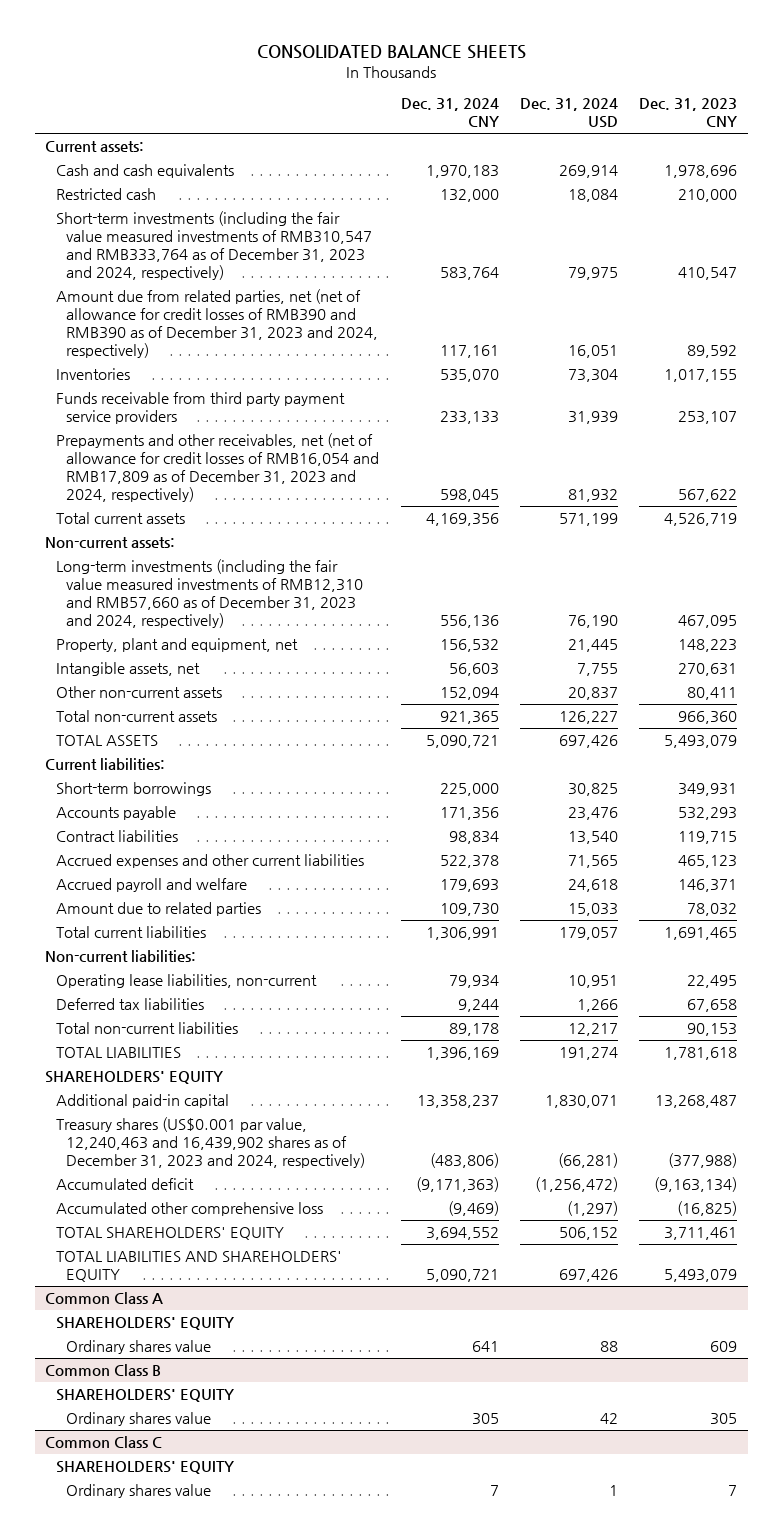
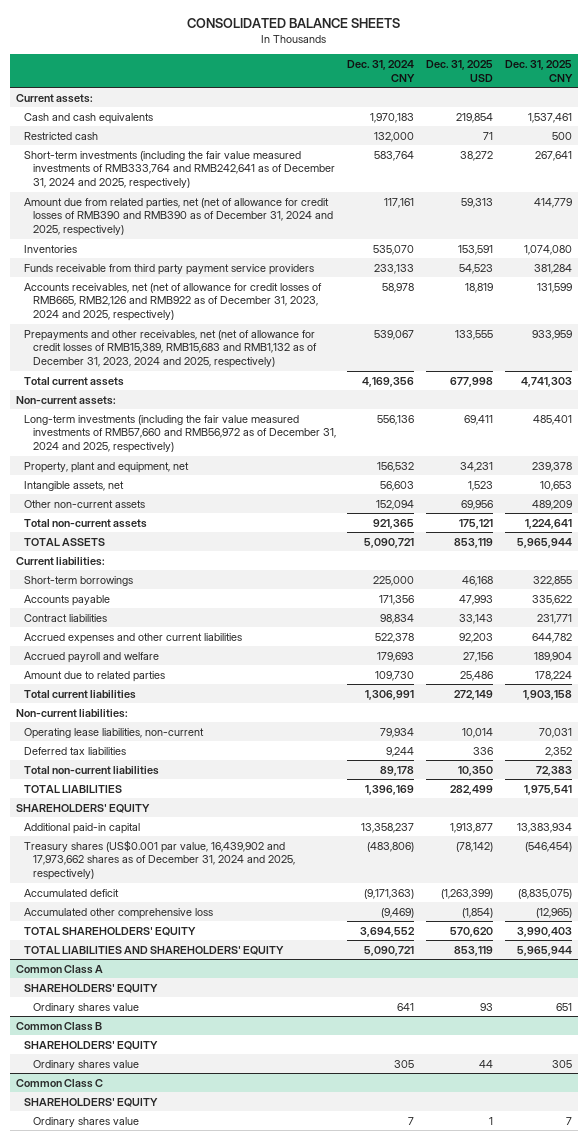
[519,98,618,129] Dec. 31, 2024 USD -> none
[639,98,738,128] Dec. 31, 2023 CNY -> none
none -> [426,59,494,82] Dec. 31, 2025 USD
none -> [505,59,574,82] Dec. 31, 2025 CNY
[55,211,373,281] Short-term investments (including the fair value measured investments of RMB310,547 and RMB333,764 as of December 31, 2023 and 2024, respectively) -> [24,150,335,190] Short-term investments (including the fair value measured investments of RMB333,764 and RMB242,641 as of December 31, 2024 and 2025, respectively)
[55,289,379,359] Amount due from related parties, net (net of allowance for credit losses of RMB390 and RMB390 as of December 31, 2023 and 2024, respectively) -> [24,197,333,237] Amount due from related parties, net (net of allowance for credit losses of RMB390 and RMB390 as of December 31, 2024 and 2025, respectively)
none -> [24,282,323,322] Accounts receivables, net (net of allowance for credit losses of RMB665, RMB2,126 and RMB922 as of December 31, 2023, 2024 and 2025, respectively)
[55,433,380,503] Prepayments and other receivables, net (net of allowance for credit losses of RMB16,054 and RMB17,809 as of December 31, 2023 and 2024, respectively) -> [24,329,317,369] Prepayments and other receivables, net (net of allowance for credit losses of RMB15,389, RMB15,683 and RMB1,132 as of December 31, 2023, 2024 and 2025, respectively)
[439,489,499,503] 598,045 -> [374,329,415,340] 539,067
[55,559,364,629] Long-term investments (including the fair value measured investments of RMB12,310 and RMB57,660 as of December 31, 2023 and 2024, respectively) -> [24,414,336,454] Long-term investments (including the fair value measured investments of RMB57,660 and RMB56,972 as of December 31, 2024 and 2025, respectively)
[55,1117,366,1169] Treasury shares (US$0.001 par value, 12,240,463 and 16,439,902 shares as of December 31, 2023 and 2024, respectively) -> [24,839,295,881] Treasury shares (US$0.001 par value, 16,439,902 and 17,973,662 shares as of December 31, 2024 and 2025, respectively)

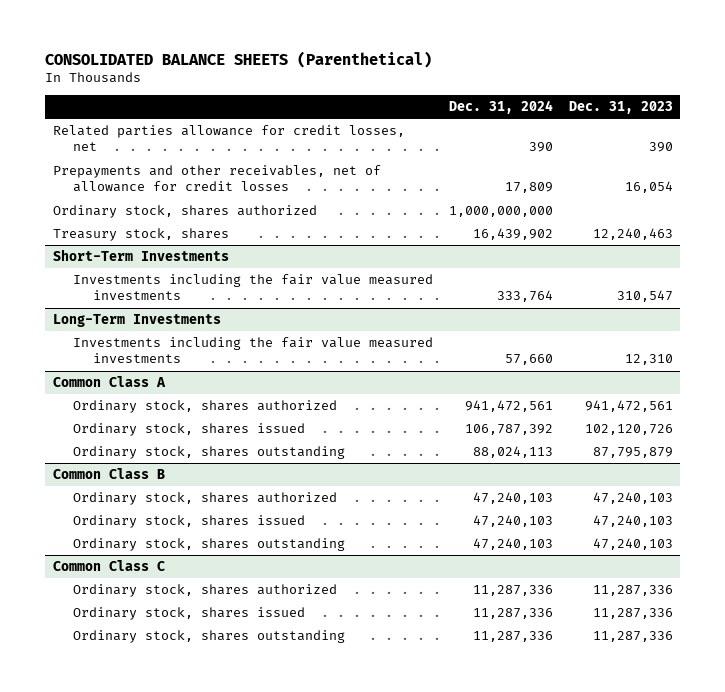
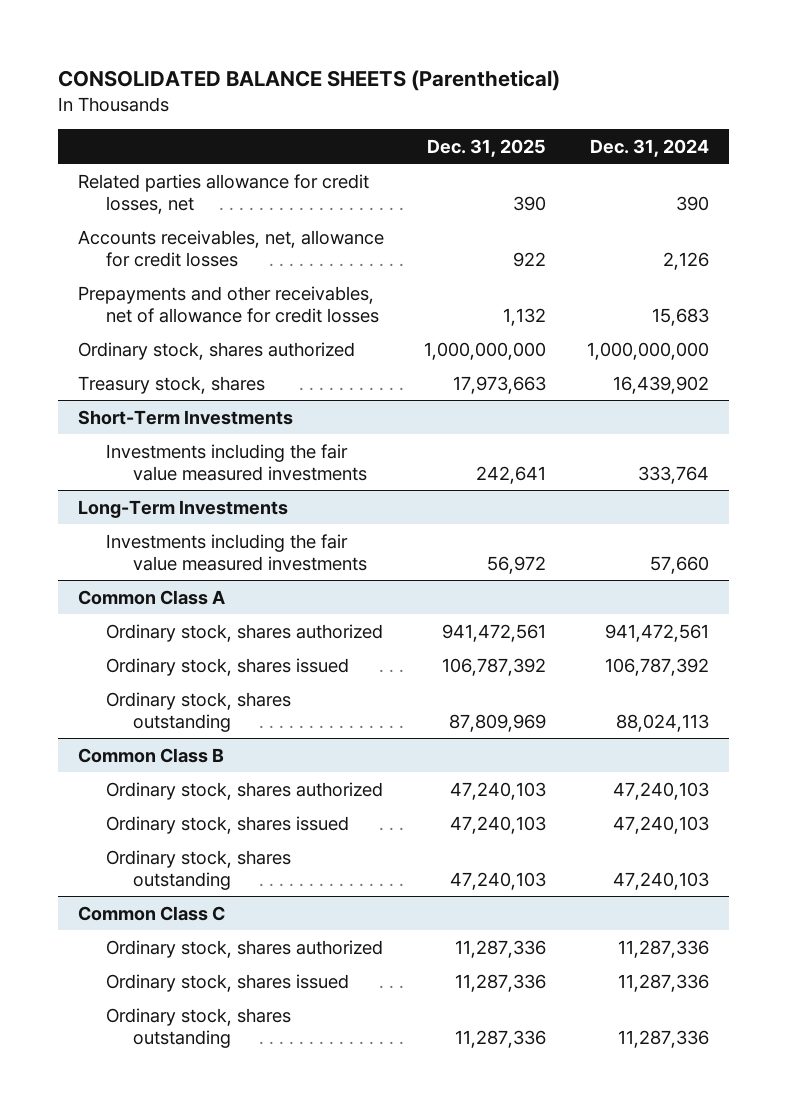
[568,101,673,115] Dec. 31, 2023 -> none
none -> [427,138,547,157] Dec. 31, 2025
none -> [77,229,384,267] Accounts receivables, net, allowance for credit losses
[504,182,553,194] 17,809 -> [651,307,709,326] 15,683

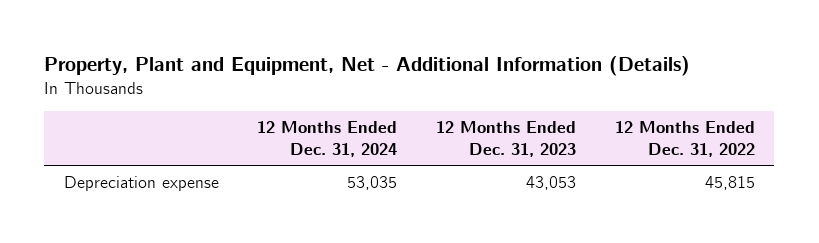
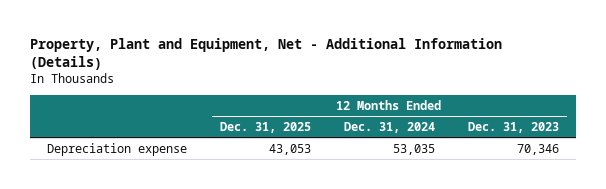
[614,121,755,157] 12 Months Ended Dec. 31, 2022 -> none
none -> [219,121,311,133] Dec. 31, 2025
[526,176,577,191] 43,053 -> [517,143,560,155] 70,346

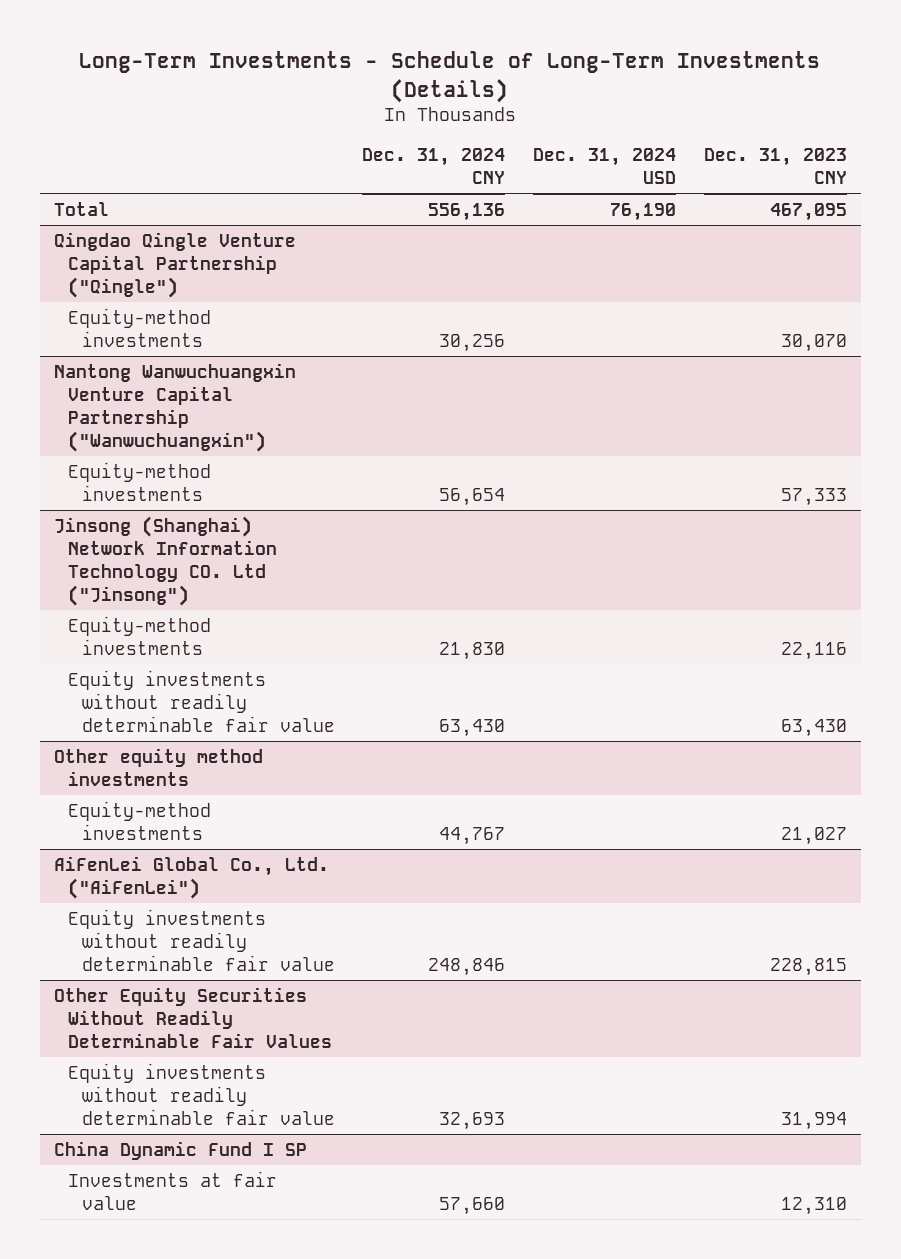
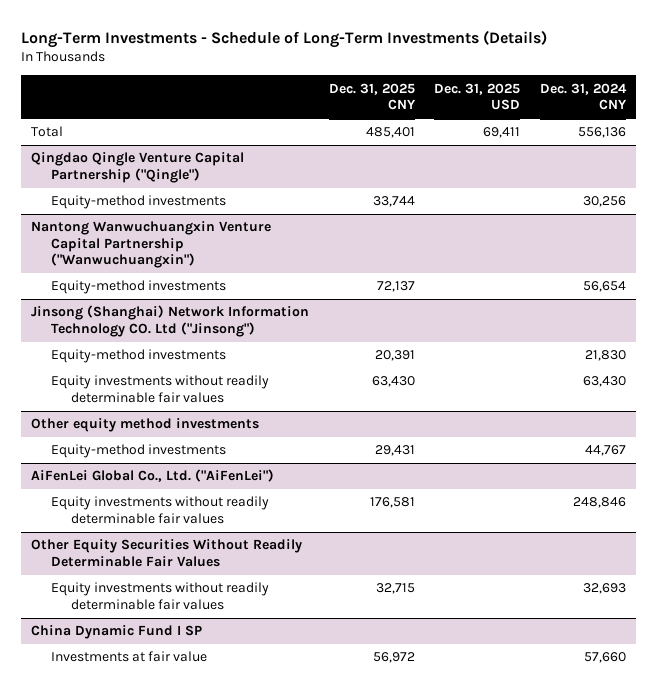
[533,148,677,185] Dec. 31, 2024 USD -> none
[703,148,847,185] Dec. 31, 2023 CNY -> none
none -> [328,82,416,111] Dec. 31, 2025 CNY
none -> [434,82,521,111] Dec. 31, 2025 USD
[67,669,335,732] Equity investments without readily determinable fair value -> [51,375,270,403] Equity investments without readily determinable fair values
[67,908,335,971] Equity investments without readily determinable fair value -> [51,496,270,524] Equity investments without readily determinable fair values
[67,1062,335,1125] Equity investments without readily determinable fair value -> [51,582,270,610] Equity investments without readily determinable fair values

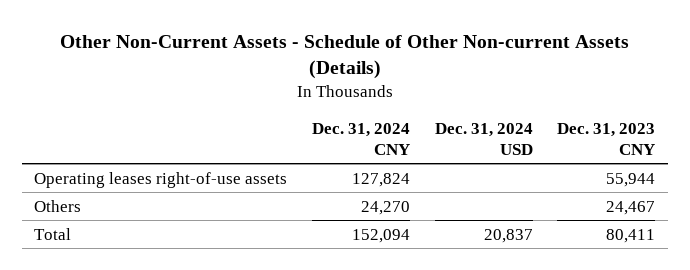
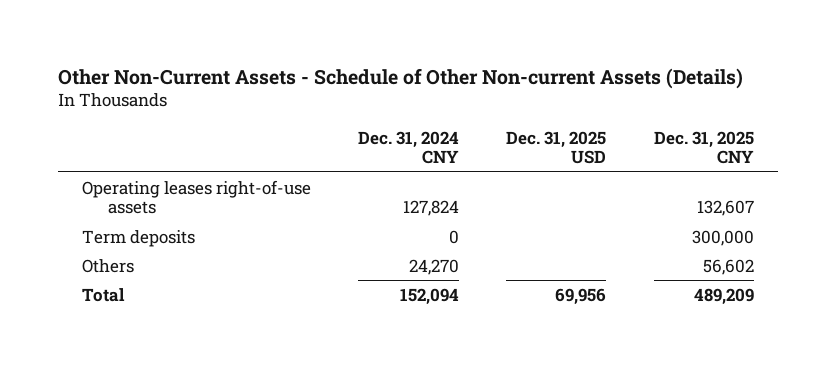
[434,122,533,155] Dec. 31, 2024 USD -> none
[557,122,656,155] Dec. 31, 2023 CNY -> none
none -> [506,130,607,165] Dec. 31, 2025 USD
none -> [653,130,754,165] Dec. 31, 2025 CNY
none -> [81,229,195,247] Term deposits

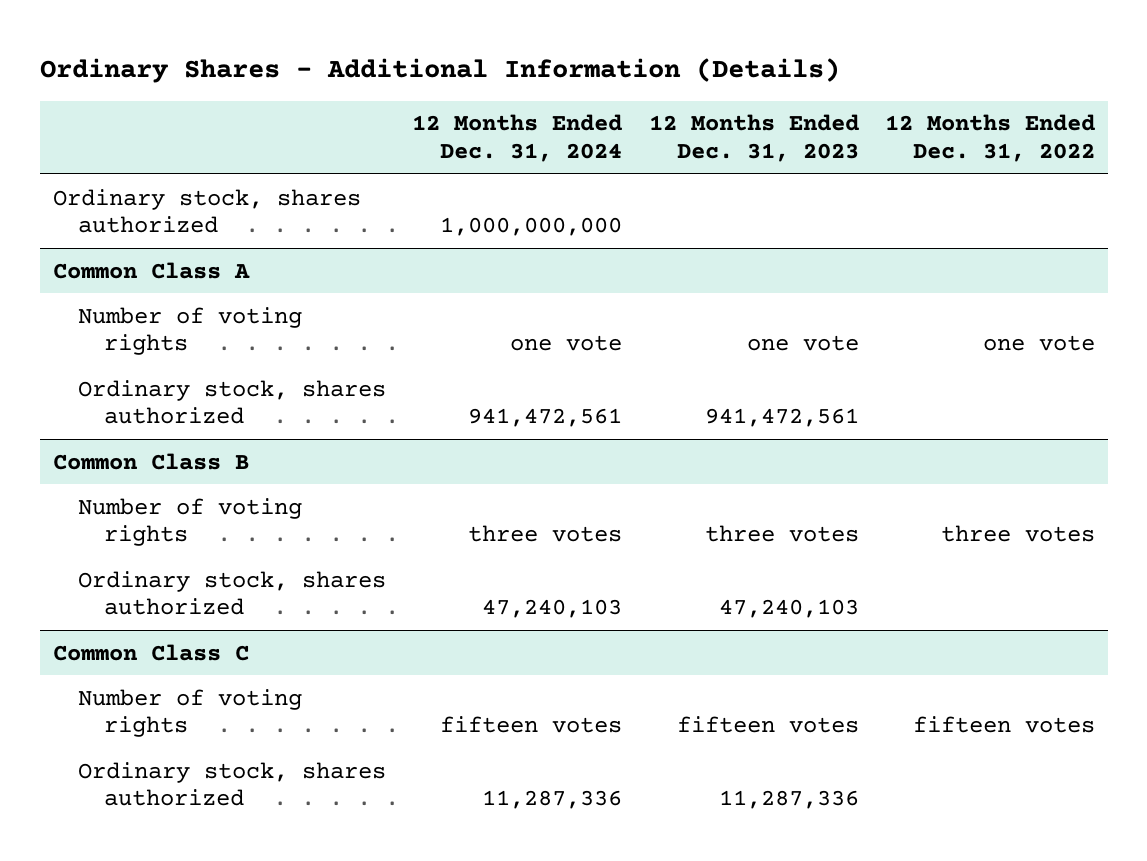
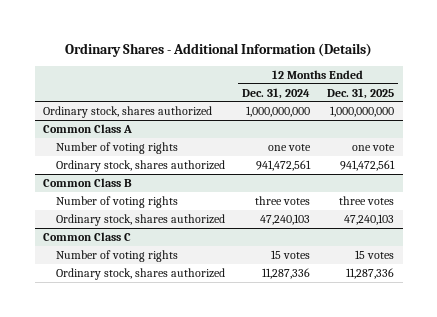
[648,114,859,162] 12 Months Ended Dec. 31, 2023 -> none
[884,114,1095,162] 12 Months Ended Dec. 31, 2022 -> none
none -> [327,87,395,99] Dec. 31, 2025
[440,716,623,734] fifteen votes -> [271,250,311,260] 15 votes

